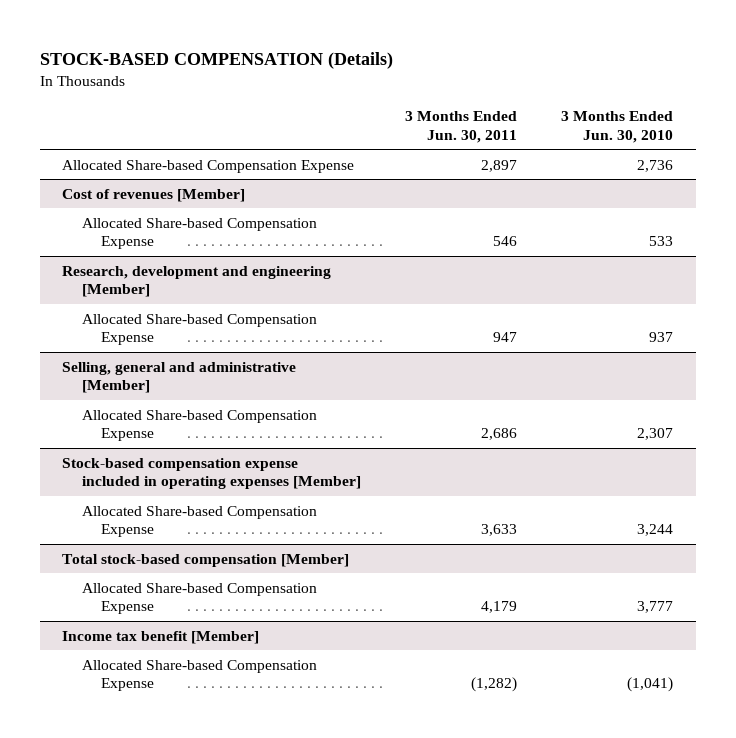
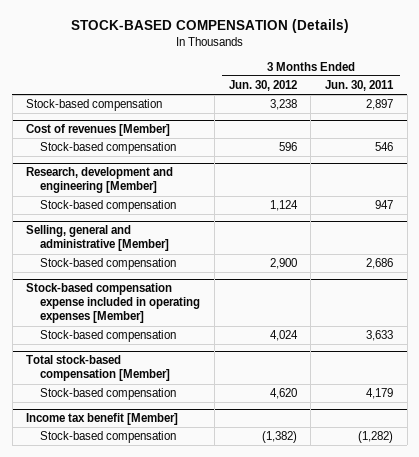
[561,111,674,143] 3 Months Ended Jun. 30, 2010 -> none
none -> [228,80,297,92] Jun. 30, 2012
[62,159,355,173] Allocated Share-based Compensation Expense -> [26,99,163,112] Stock-based compensation
[81,217,317,250] Allocated Share-based Compensation Expense -> [40,142,177,155] Stock-based compensation
[81,313,317,346] Allocated Share-based Compensation Expense -> [40,200,177,213] Stock-based compensation
[81,409,317,442] Allocated Share-based Compensation Expense -> [40,258,177,271] Stock-based compensation
[81,505,317,538] Allocated Share-based Compensation Expense -> [40,330,177,343] Stock-based compensation
[81,582,317,615] Allocated Share-based Compensation Expense -> [40,388,177,401] Stock-based compensation
[81,659,317,692] Allocated Share-based Compensation Expense -> [40,431,177,444] Stock-based compensation

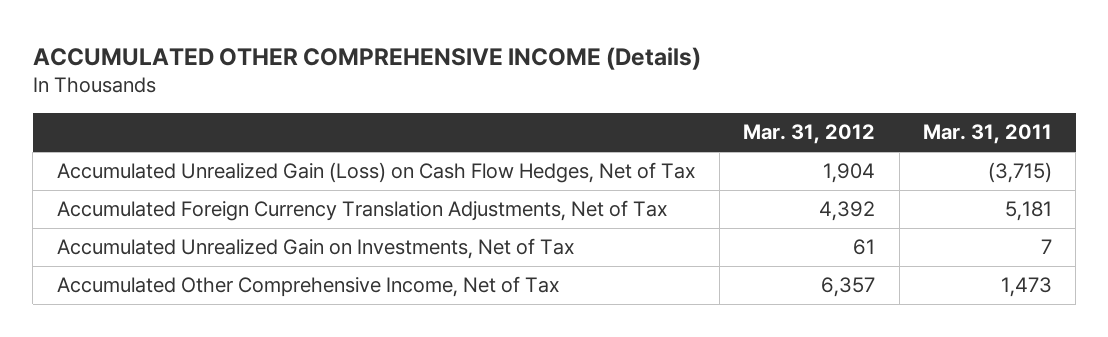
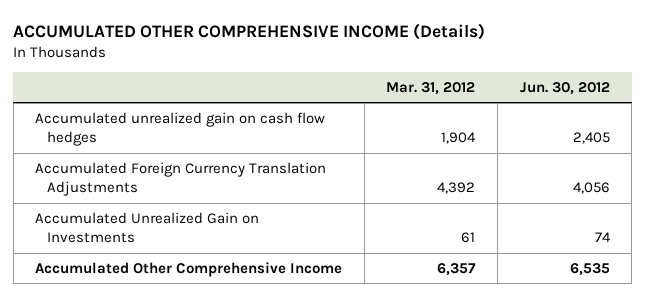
[922,124,1052,145] Mar. 31, 2011 -> none
none -> [519,82,610,96] Jun. 30, 2012
[56,162,696,184] Accumulated Unrealized Gain (Loss) on Cash Flow Hedges, Net of Tax -> [35,111,326,147] Accumulated unrealized gain on cash flow hedges
[56,200,668,222] Accumulated Foreign Currency Translation Adjustments, Net of Tax -> [35,161,327,197] Accumulated Foreign Currency Translation Adjustments
[56,238,575,260] Accumulated Unrealized Gain on Investments, Net of Tax -> [35,211,260,244] Accumulated Unrealized Gain on Investments
[56,276,560,298] Accumulated Other Comprehensive Income, Net of Tax -> [35,261,343,277] Accumulated Other Comprehensive Income

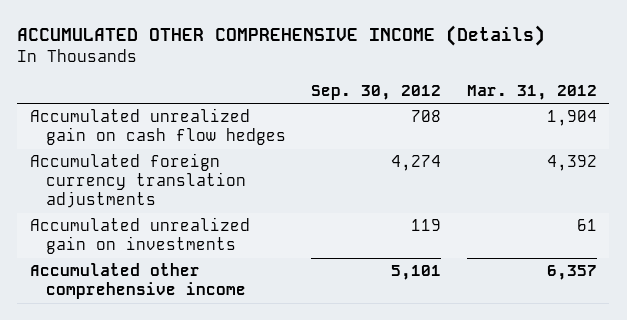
[519,82,610,96] Jun. 30, 2012 -> none
none -> [311,84,442,100] Sep. 30, 2012
[35,161,327,197] Accumulated Foreign Currency Translation Adjustments -> [30,153,247,209] Accumulated foreign currency translation adjustments
[35,211,260,244] Accumulated Unrealized Gain on Investments -> [30,217,251,255] Accumulated unrealized gain on investments
[35,261,343,277] Accumulated Other Comprehensive Income -> [30,263,247,300] Accumulated other comprehensive income

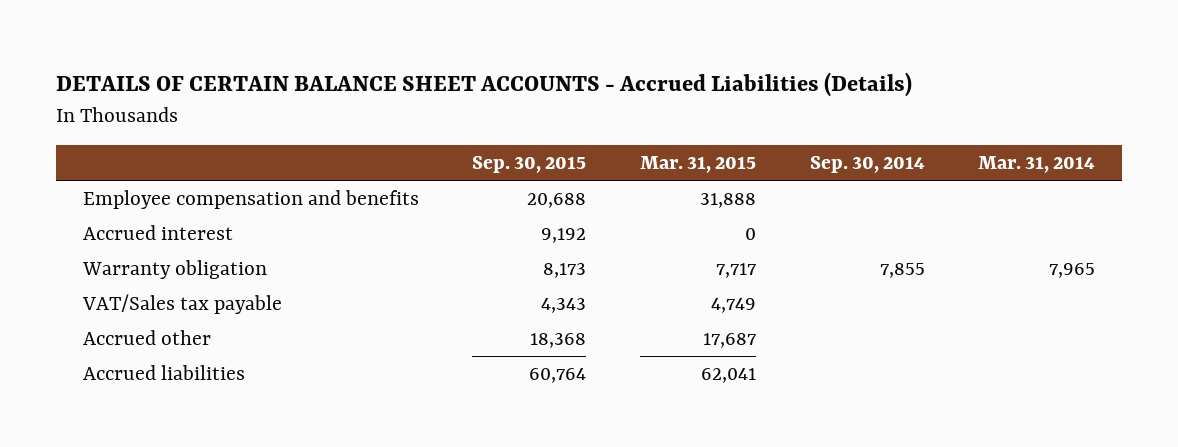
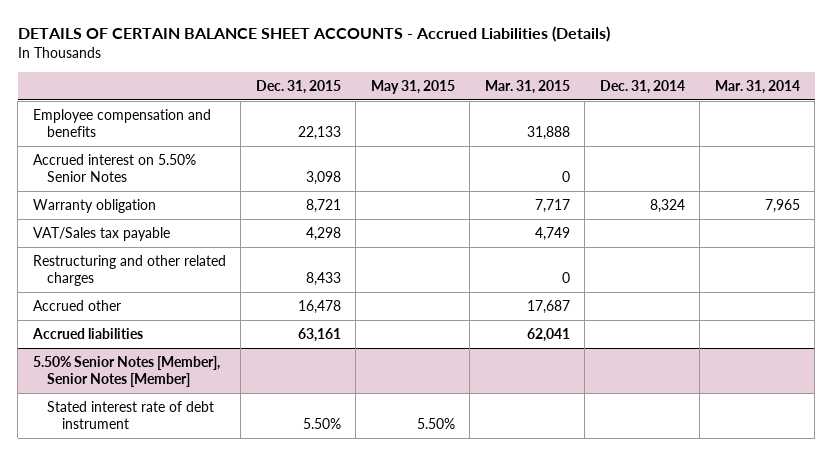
[472,156,587,174] Sep. 30, 2015 -> none
[809,156,925,174] Sep. 30, 2014 -> none
none -> [255,80,341,95] Dec. 31, 2015
none -> [370,80,455,95] May 31, 2015
none -> [599,80,685,95] Dec. 31, 2014
[82,225,233,241] Accrued interest -> [32,153,196,182] Accrued interest on 5.50% Senior Notes
none -> [32,254,226,286] Restructuring and other related charges
none -> [32,355,220,387] 5.50% Senior Notes [Member], Senior Notes [Member]
none -> [47,400,215,429] Stated interest rate of debt instrument

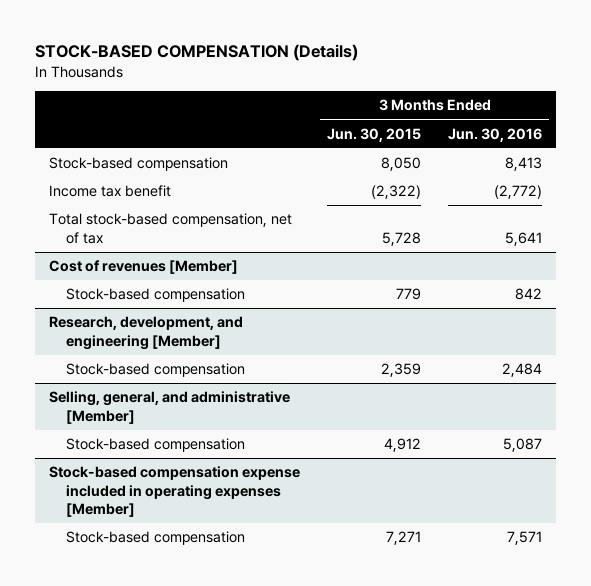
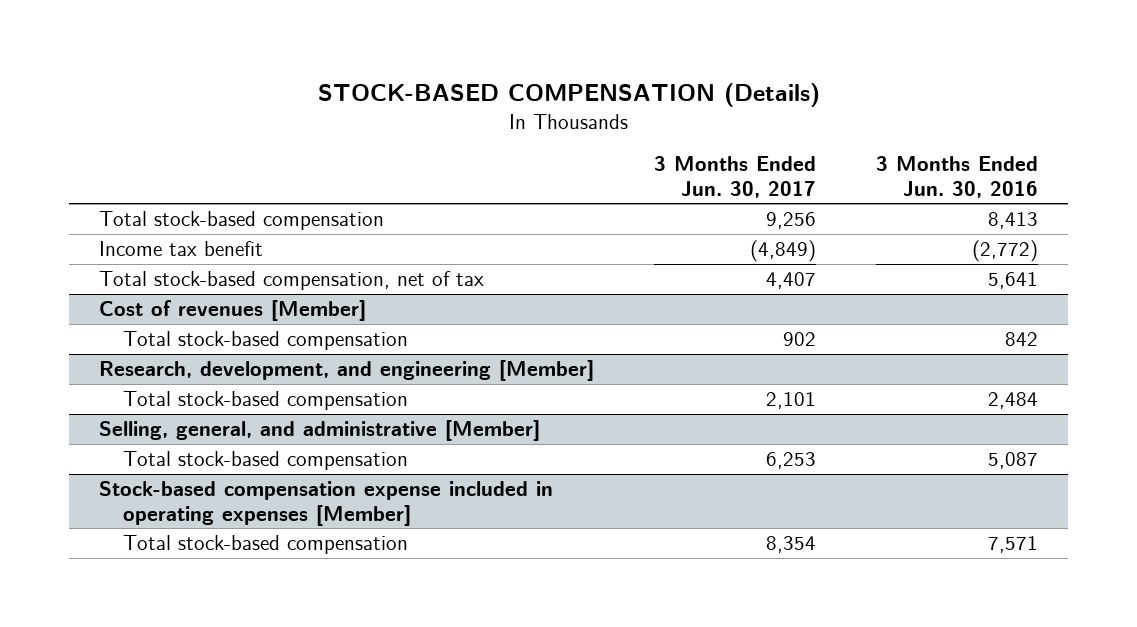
[326,127,421,142] Jun. 30, 2015 -> none
none -> [654,156,817,198] 3 Months Ended Jun. 30, 2017
[48,157,228,172] Stock-based compensation -> [99,211,385,231] Total stock-based compensation
[65,288,245,303] Stock-based compensation -> [123,331,409,351] Total stock-based compensation
[65,363,245,378] Stock-based compensation -> [123,391,409,411] Total stock-based compensation
[65,438,245,453] Stock-based compensation -> [123,451,409,471] Total stock-based compensation
[65,531,245,546] Stock-based compensation -> [123,535,409,555] Total stock-based compensation

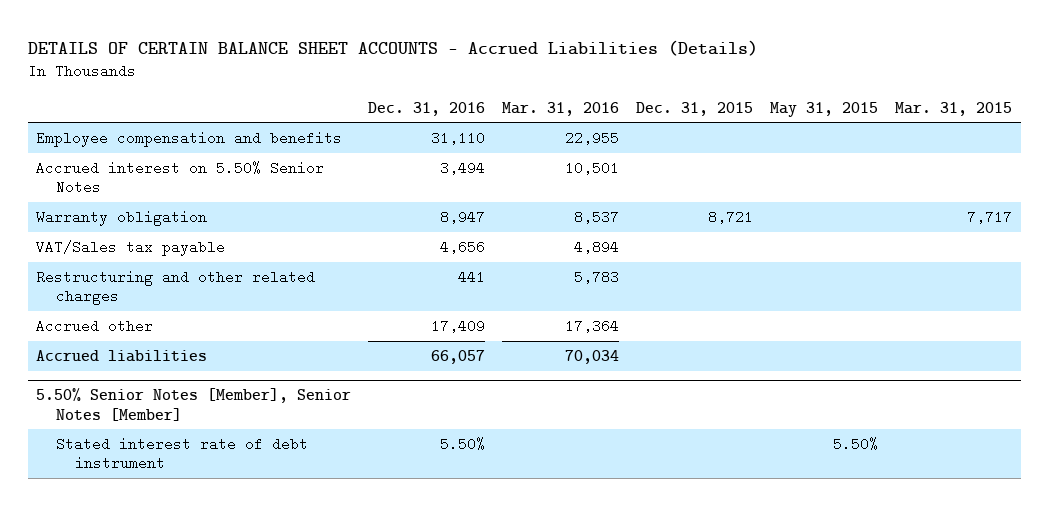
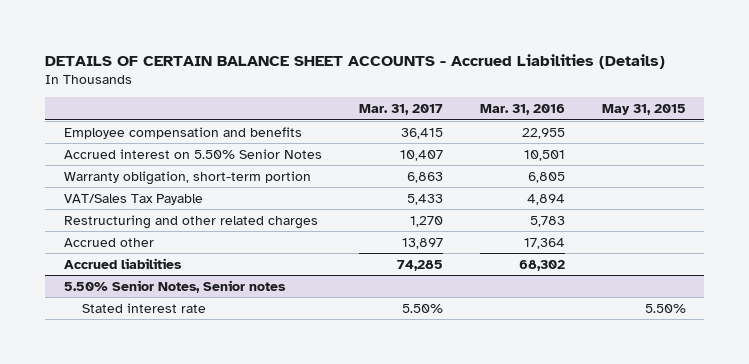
[368,101,486,116] Dec. 31, 2016 -> none
[636,101,754,116] Dec. 31, 2015 -> none
[895,101,1013,116] Mar. 31, 2015 -> none
none -> [358,103,443,115] Mar. 31, 2017
[36,209,208,226] Warranty obligation -> none
none -> [63,170,311,185] Warranty obligation, short-term portion
[36,239,226,256] VAT/Sales tax payable -> [63,193,203,205] VAT/Sales Tax Payable
[565,349,620,364] 70,034 -> [518,259,565,271] 68,302
[36,388,352,421] 5.50% Senior Notes [Member], Senior Notes [Member] -> [63,279,286,293] 5.50% Senior Notes, Senior notes
[55,436,308,471] Stated interest rate of debt instrument -> [81,302,206,313] Stated interest rate

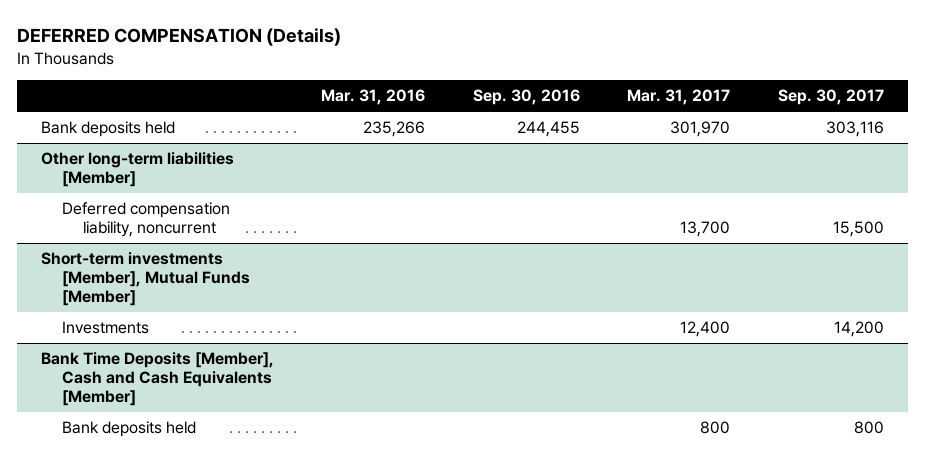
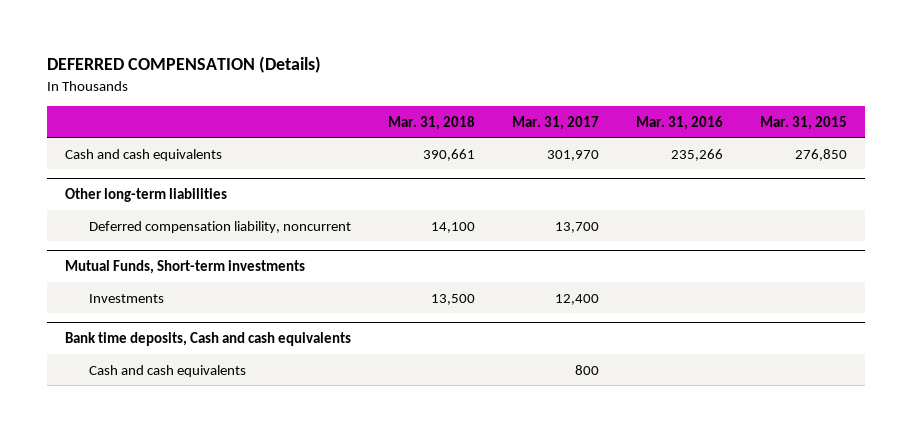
[472,89,580,106] Sep. 30, 2016 -> none
[777,89,884,106] Sep. 30, 2017 -> none
none -> [388,115,476,130] Mar. 31, 2018
none -> [760,115,848,130] Mar. 31, 2015
[40,121,175,138] Bank deposits held -> [65,148,223,161] Cash and cash equivalents
[40,152,234,188] Other long-term liabilities [Member] -> [65,188,228,203] Other long-term liabilities
[40,252,251,307] Short-term investments [Member], Mutual Funds [Member] -> [65,260,306,275] Mutual Funds, Short-term investments
[40,352,274,407] Bank Time Deposits [Member], Cash and Cash Equivalents [Member] -> [65,332,352,347] Bank time deposits, Cash and cash equivalents
[62,421,197,438] Bank deposits held -> [89,364,247,377] Cash and cash equivalents

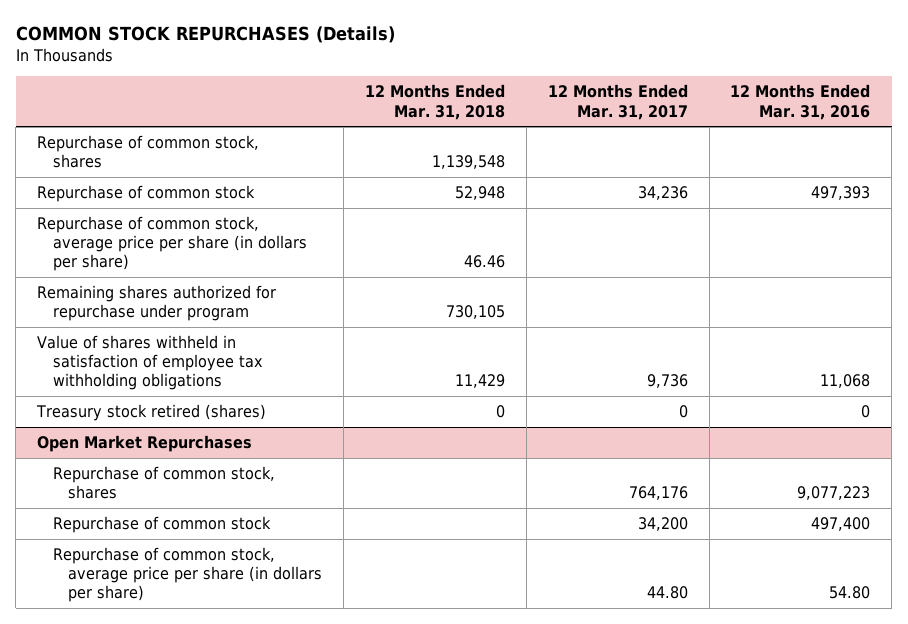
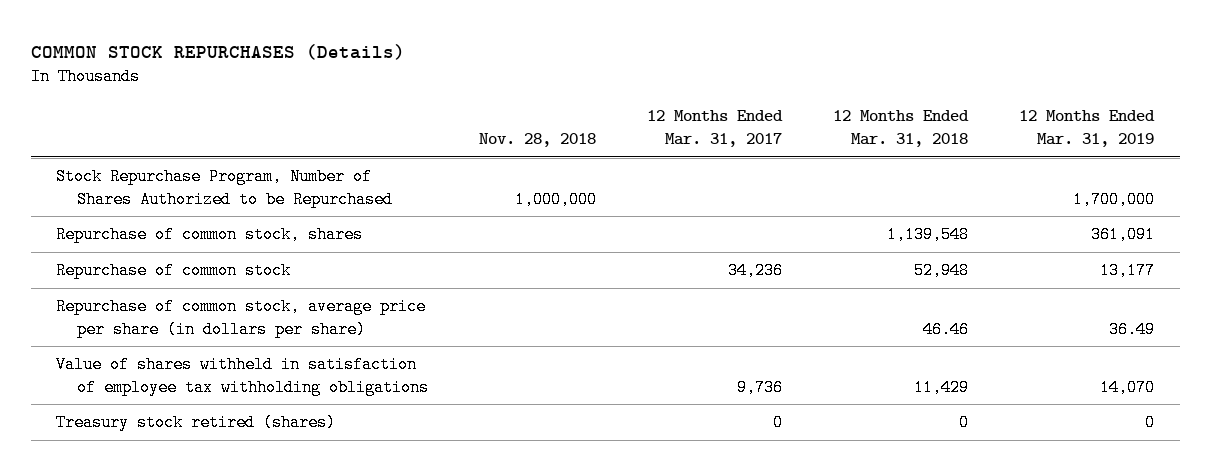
[730,84,871,120] 12 Months Ended Mar. 31, 2016 -> none
none -> [478,132,596,147] Nov. 28, 2018
none -> [1019,110,1156,147] 12 Months Ended Mar. 31, 2019
none -> [56,168,393,208] Stock Repurchase Program, Number of Shares Authorized to be Repurchased
[37,285,277,322] Remaining shares authorized for repurchase under program -> none
[37,435,253,453] Open Market Repurchases -> none
[52,466,275,500] Repurchase of common stock, shares -> none
[52,516,271,534] Repurchase of common stock -> none
[52,547,323,603] Repurchase of common stock, average price per share (in dollars per share) -> none

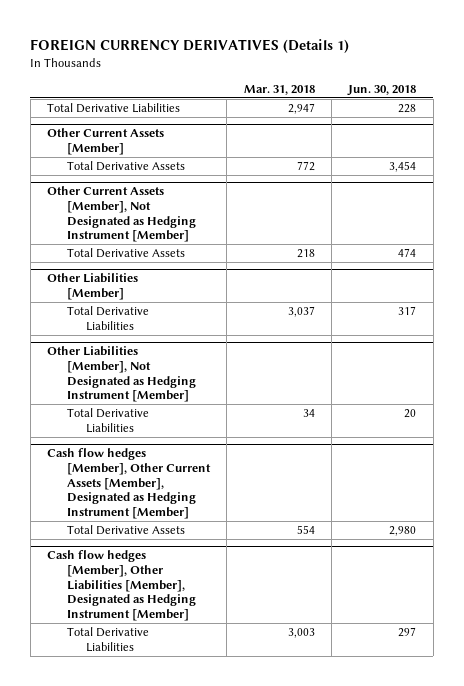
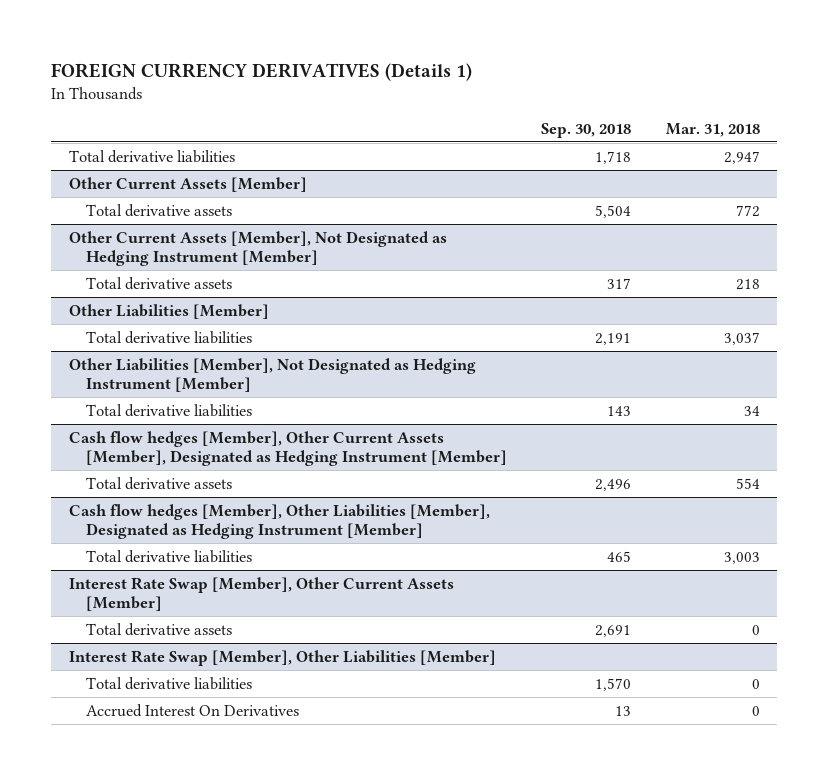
[347,84,417,96] Jun. 30, 2018 -> none
none -> [541,122,632,138] Sep. 30, 2018
[47,103,181,114] Total Derivative Liabilities -> [68,149,235,163] Total derivative liabilities
[66,161,185,172] Total Derivative Assets -> [85,203,232,217] Total derivative assets
[66,248,185,259] Total Derivative Assets -> [85,276,232,290] Total derivative assets
[66,306,149,331] Total Derivative Liabilities -> [85,330,252,344] Total derivative liabilities
[66,408,149,433] Total Derivative Liabilities -> [85,403,252,417] Total derivative liabilities
[66,525,185,536] Total Derivative Assets -> [85,476,232,490] Total derivative assets
[66,627,149,652] Total Derivative Liabilities -> [85,549,252,563] Total derivative liabilities
none -> [68,576,454,611] Interest Rate Swap [Member], Other Current Assets [Member]
none -> [85,622,232,636] Total derivative assets
none -> [68,649,496,666] Interest Rate Swap [Member], Other Liabilities [Member]
none -> [85,676,252,690] Total derivative liabilities
none -> [85,703,299,717] Accrued Interest On Derivatives

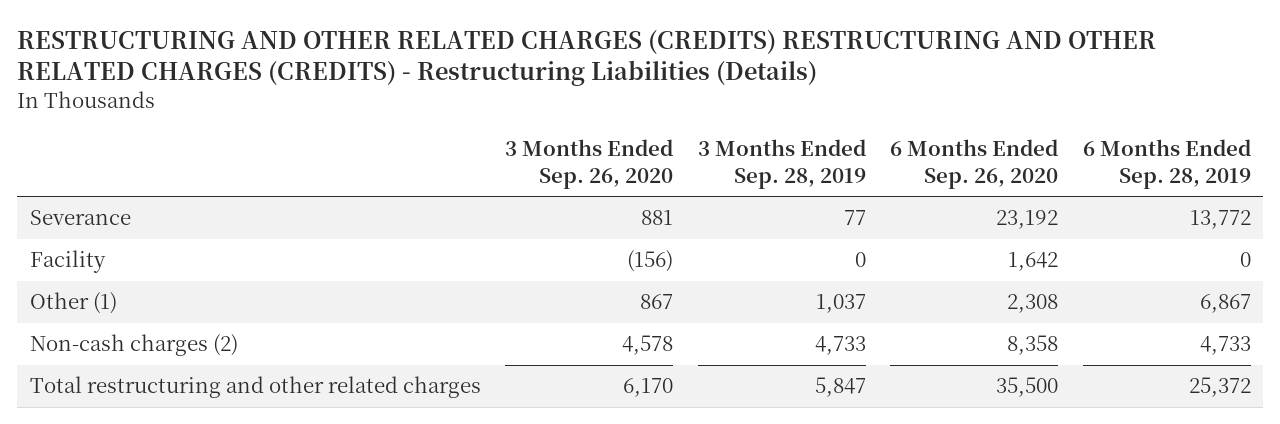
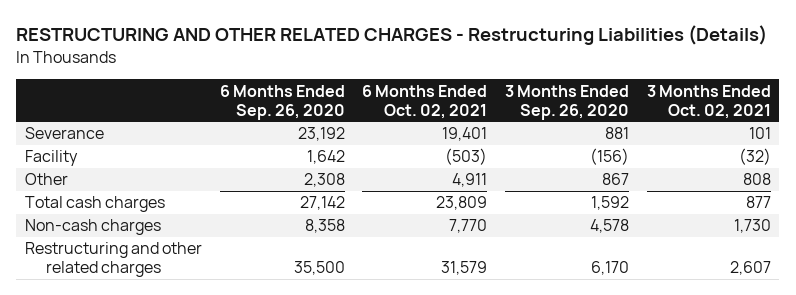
[17,28,1157,87] RESTRUCTURING AND OTHER RELATED CHARGES (CREDITS) RESTRUCTURING AND OTHER RELATED CHARGES (CREDITS) - Restructuring Liabilities (Details) -> [16,25,768,46] RESTRUCTURING AND OTHER RELATED CHARGES - Restructuring Liabilities (Details)
[697,139,866,189] 3 Months Ended Sep. 28, 2019 -> none
[1082,139,1251,189] 6 Months Ended Sep. 28, 2019 -> none
none -> [362,84,488,119] 6 Months Ended Oct. 02, 2021
none -> [646,84,771,119] 3 Months Ended Oct. 02, 2021
[29,292,117,315] Other (1) -> [25,173,69,186] Other
none -> [25,196,166,213] Total cash charges
[29,334,238,357] Non-cash charges (2) -> [25,219,162,236] Non-cash charges
[29,376,481,399] Total restructuring and other related charges -> [25,242,203,278] Restructuring and other related charges

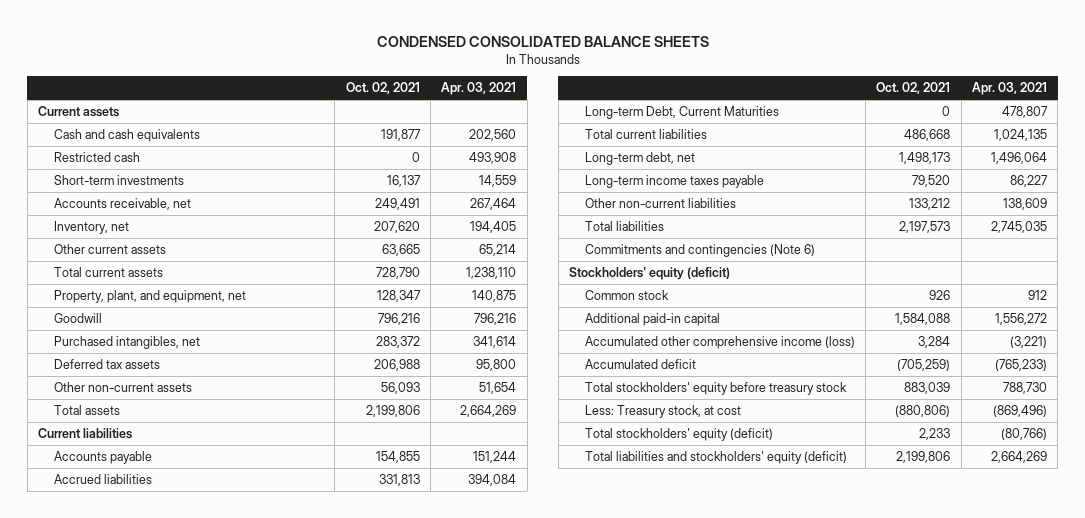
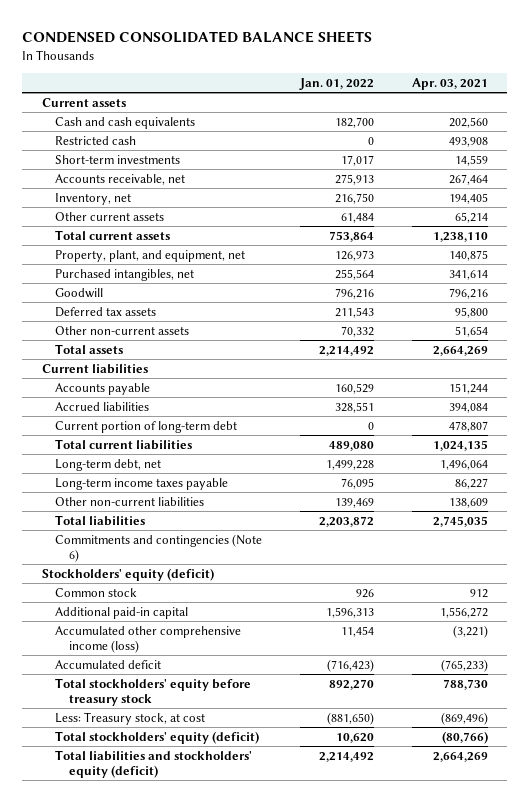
[345,82,420,95] Oct. 02, 2021 -> none
none -> [299,77,375,90] Jan. 01, 2022
[54,313,103,324] Goodwill -> [55,287,104,298] Goodwill
[584,106,779,120] Long-term Debt, Current Maturities -> [55,420,238,433] Current portion of long-term debt

